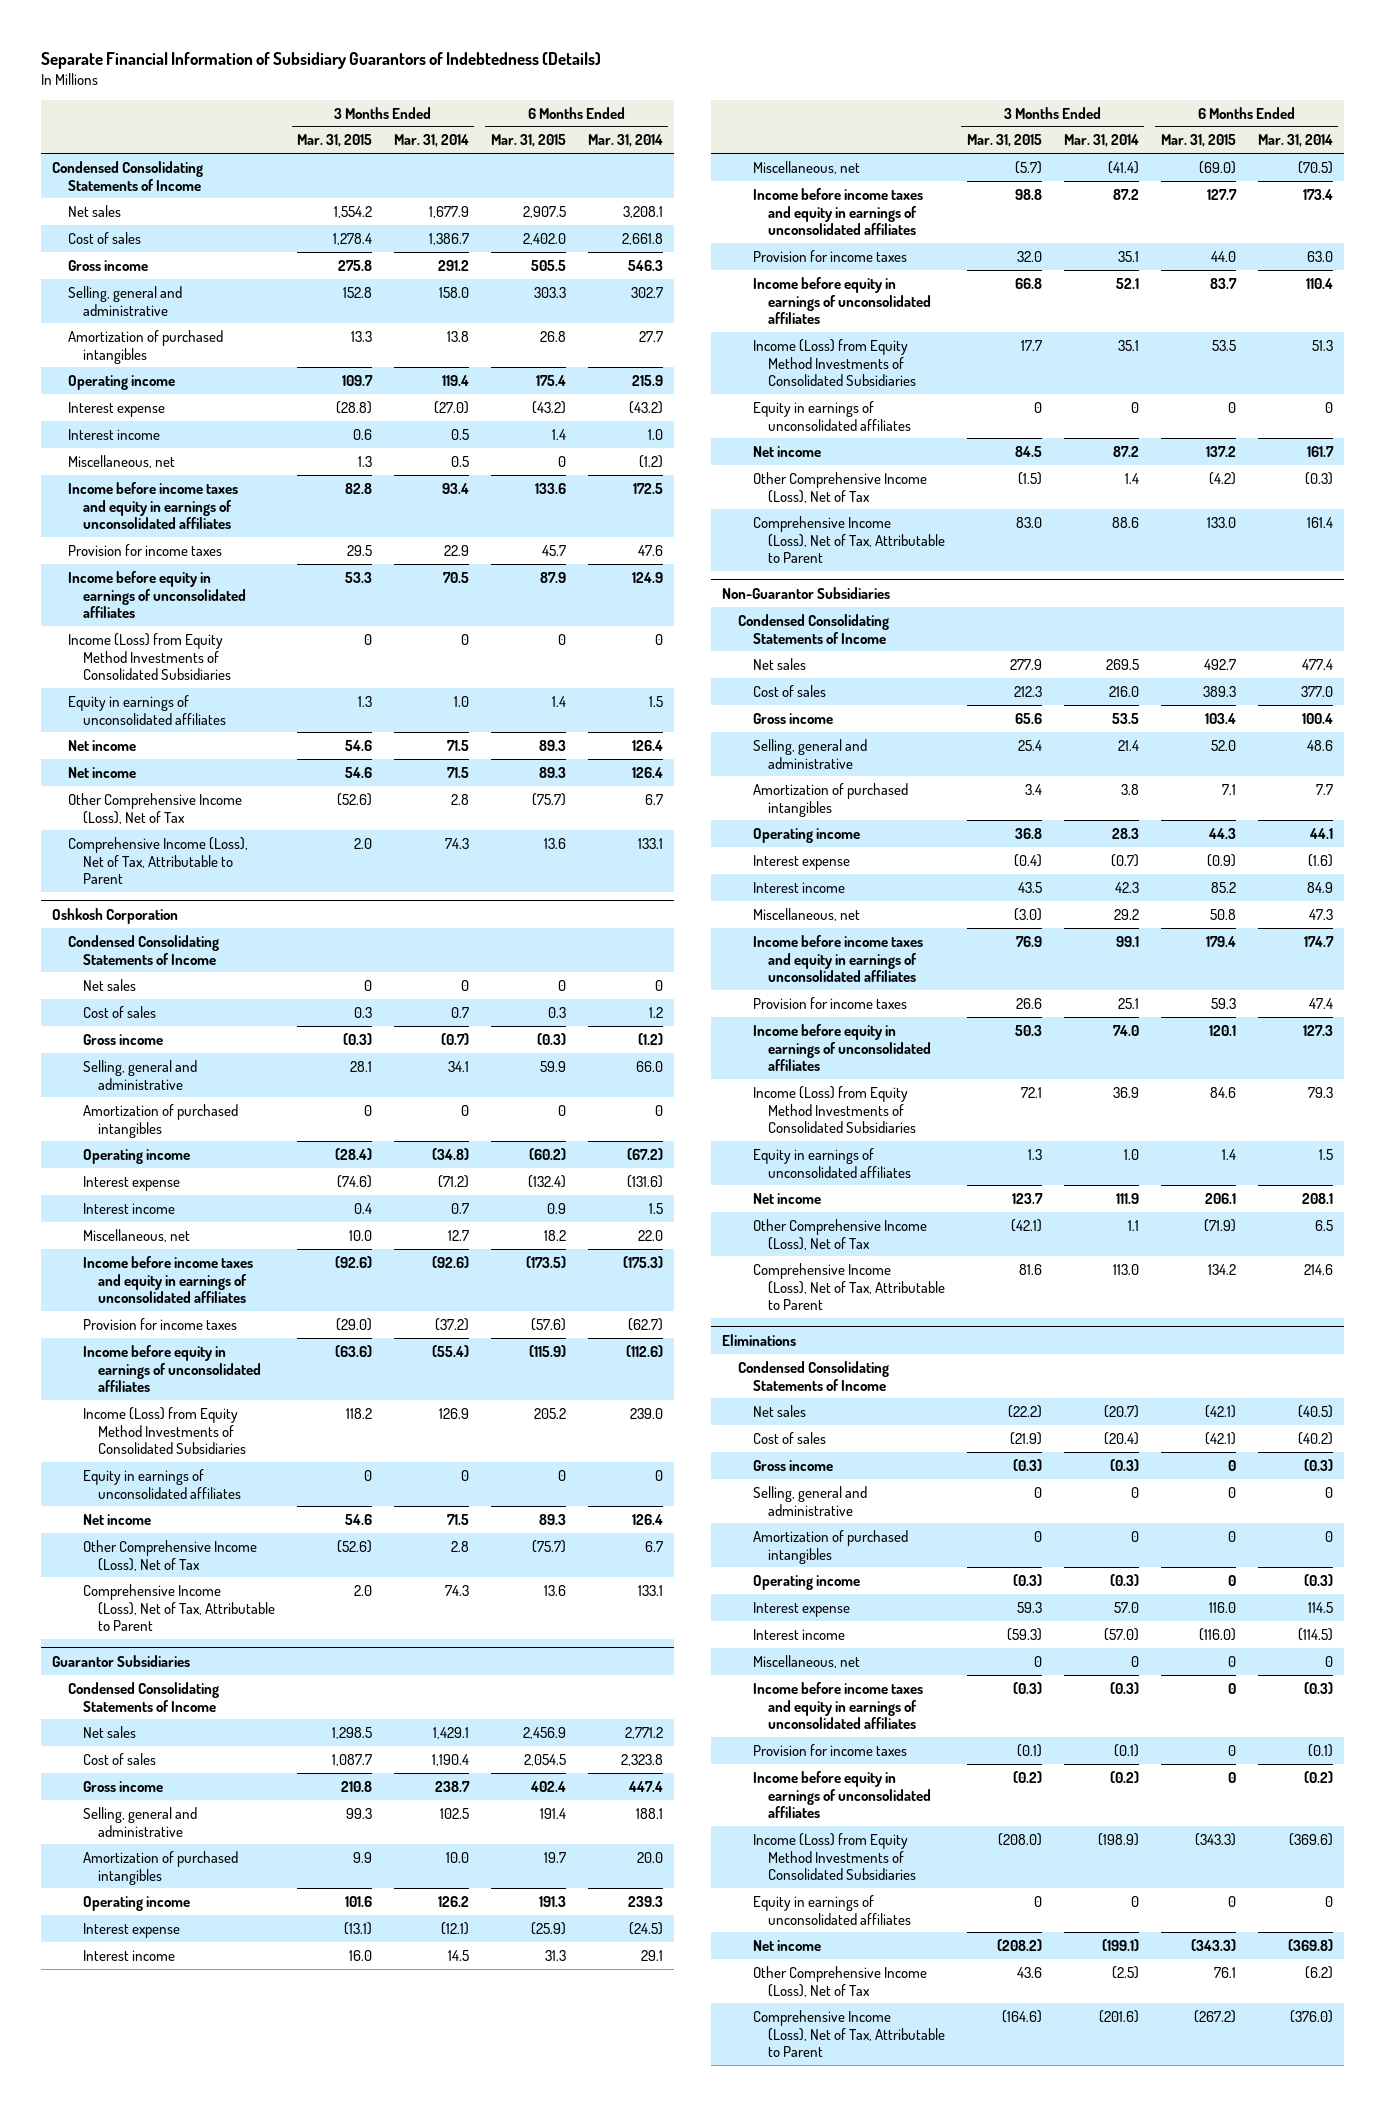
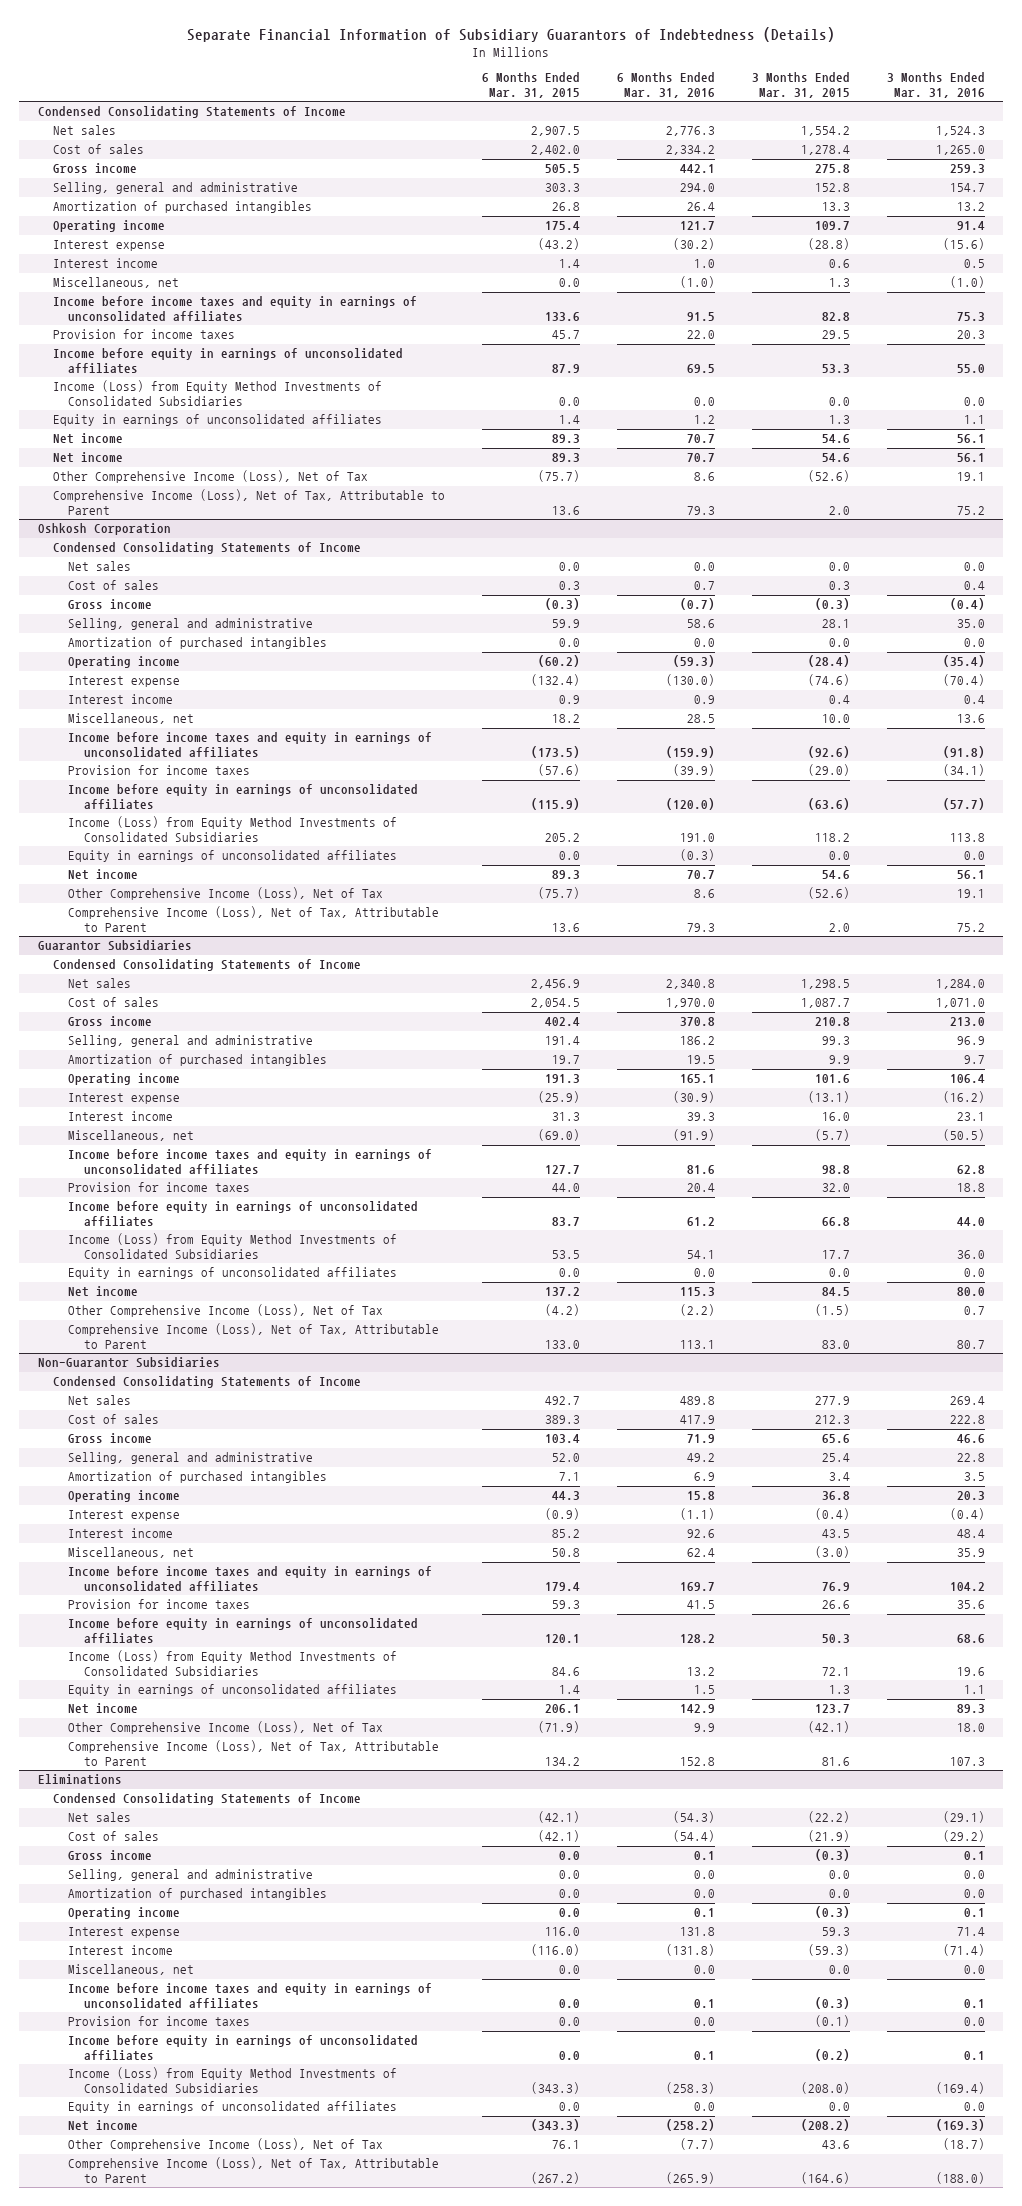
[393,134,469,148] Mar. 31, 2014 -> none
[587,134,663,148] Mar. 31, 2014 -> none
none -> [616,72,715,99] 6 Months Ended Mar. 31, 2016
none -> [886,72,985,99] 3 Months Ended Mar. 31, 2016
[557,455,566,467] 0 -> [558,278,580,288] 0.0
[364,633,373,645] 0 -> [828,396,850,406] 0.0
[557,633,566,645] 0 -> [558,396,580,406] 0.0
[364,979,373,991] 0 -> [828,562,850,572] 0.0
[557,979,566,991] 0 -> [558,562,580,572] 0.0
[364,1104,373,1116] 0 -> [828,638,850,648] 0.0
[557,1104,566,1116] 0 -> [558,638,580,648] 0.0
[364,1469,373,1481] 0 -> [828,851,850,861] 0.0
[557,1469,566,1481] 0 -> [558,851,580,861] 0.0
[1033,401,1042,413] 0 -> [828,1268,850,1278] 0.0
[1227,401,1236,413] 0 -> [558,1268,580,1278] 0.0
[1227,1459,1236,1471] 0 -> [558,1851,580,1861] 0.0
[1033,1486,1042,1498] 0 -> [828,1870,850,1880] 0.0
[1227,1486,1236,1498] 0 -> [558,1870,580,1880] 0.0
[1033,1530,1042,1542] 0 -> [828,1889,850,1899] 0.0
[1227,1530,1236,1542] 0 -> [558,1889,580,1899] 0.0
[1227,1574,1236,1586] 0 -> [558,1908,580,1918] 0.0
[1033,1655,1042,1667] 0 -> [828,1965,850,1975] 0.0
[1227,1655,1236,1667] 0 -> [558,1965,580,1975] 0.0
[1227,1682,1236,1694] 0 -> [558,1998,580,2008] 0.0
[1227,1744,1236,1756] 0 -> [558,2017,580,2027] 0.0
[1227,1771,1236,1783] 0 -> [558,2050,580,2060] 0.0
[1033,1895,1042,1907] 0 -> [828,2102,850,2112] 0.0
[1227,1895,1236,1907] 0 -> [558,2102,580,2112] 0.0

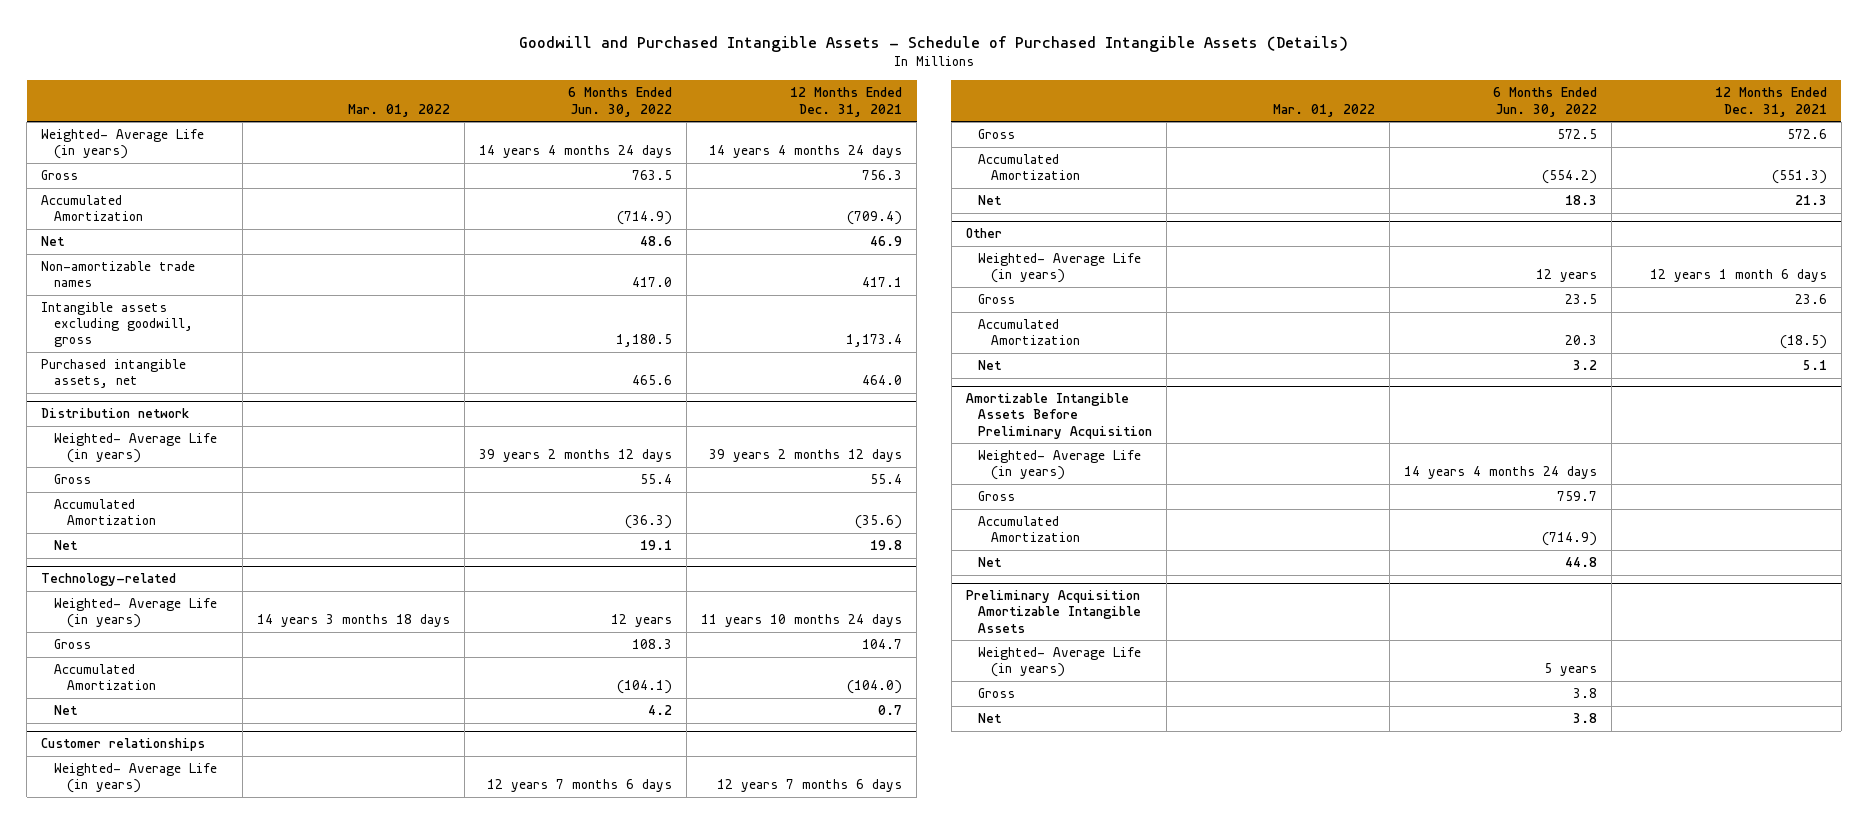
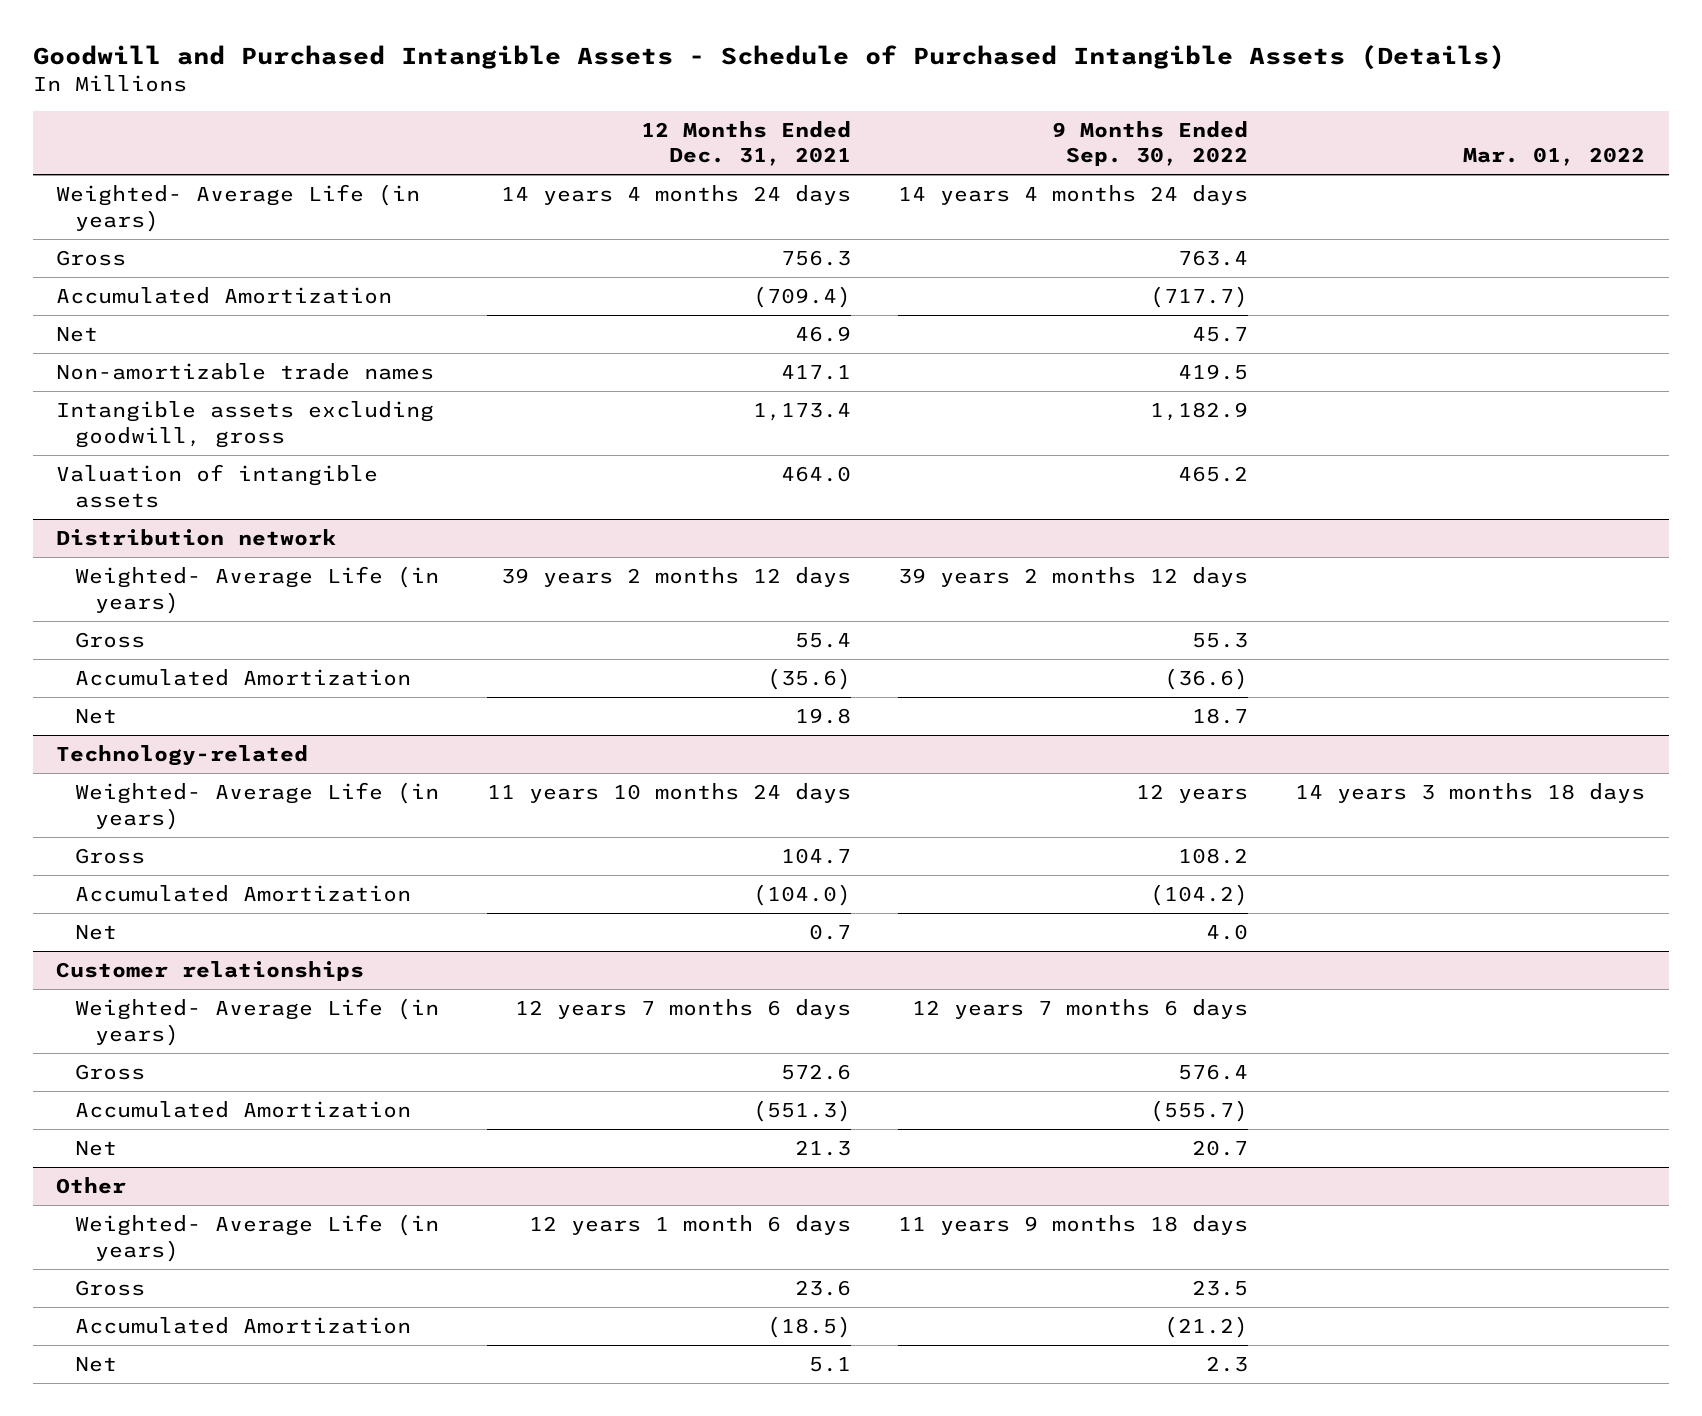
[568,87,673,117] 6 Months Ended Jun. 30, 2022 -> none
none -> [1052,120,1249,167] 9 Months Ended Sep. 30, 2022
[41,359,187,389] Purchased intangible assets, net -> [56,464,379,508] Valuation of intangible assets
[965,393,1153,439] Amortizable Intangible Assets Before Preliminary Acquisition -> none
[978,450,1142,481] Weighted- Average Life (in years) -> none
[978,491,1016,502] Gross -> none
[978,516,1081,543] Accumulated Amortization -> none
[978,557,1003,568] Net -> none
[965,590,1142,633] Preliminary Acquisition Amortizable Intangible Assets -> none
[978,647,1142,678] Weighted- Average Life (in years) -> none
[978,688,1016,699] Gross -> none
[978,713,1003,724] Net -> none

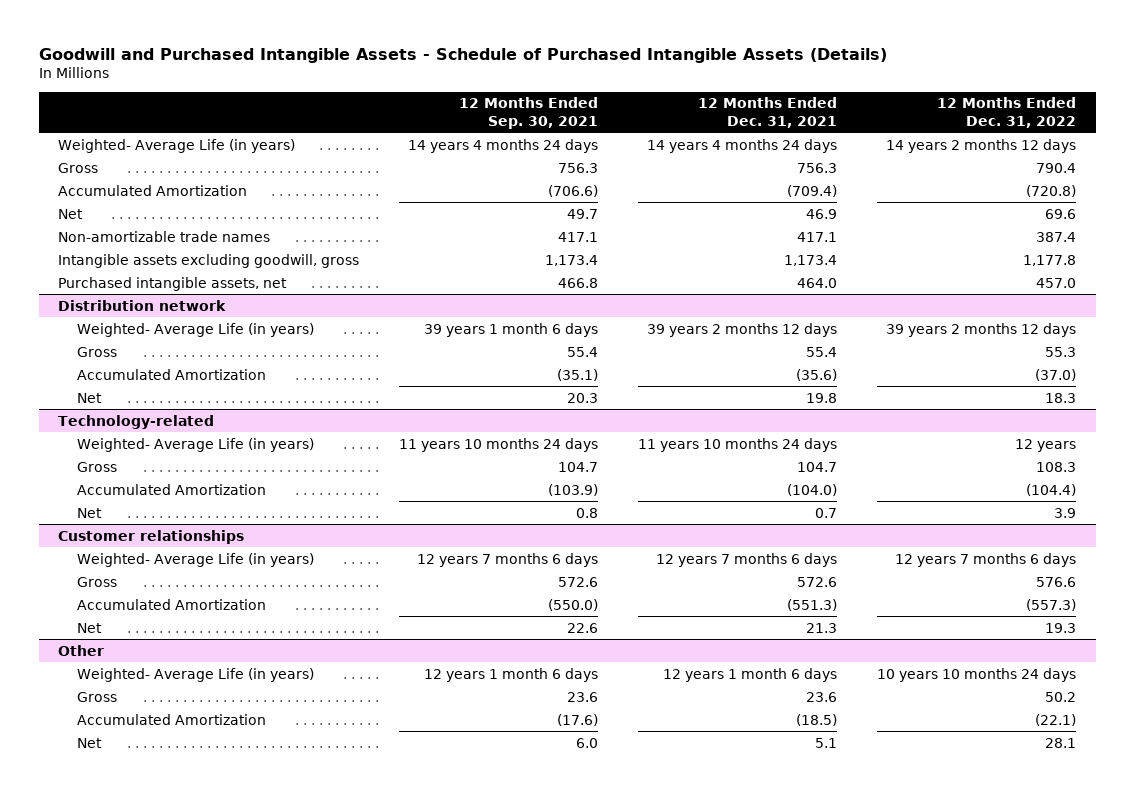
[1052,120,1249,167] 9 Months Ended Sep. 30, 2022 -> none
[1463,147,1646,167] Mar. 01, 2022 -> none
none -> [459,97,599,129] 12 Months Ended Sep. 30, 2021
none -> [937,97,1077,128] 12 Months Ended Dec. 31, 2022
[56,464,379,508] Valuation of intangible assets -> [58,276,288,291] Purchased intangible assets, net

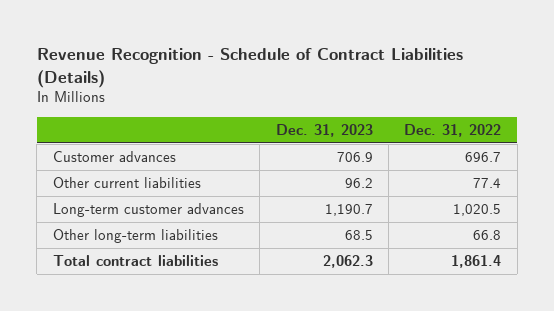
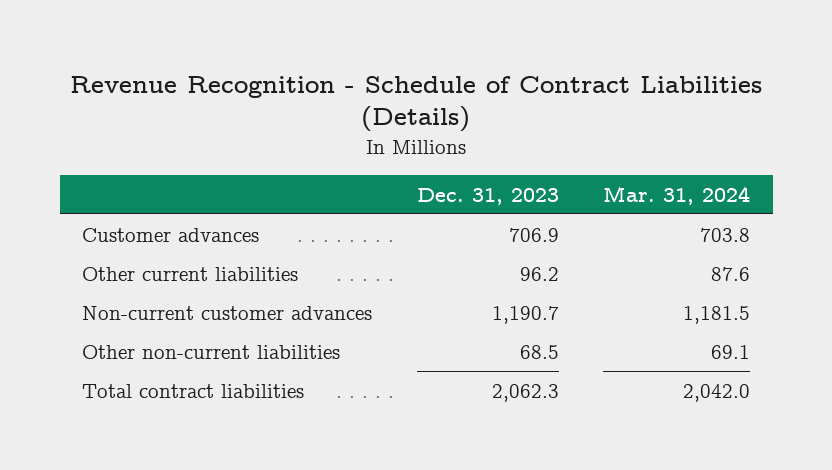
[404,124,502,138] Dec. 31, 2022 -> none
none -> [603,185,751,205] Mar. 31, 2024
[52,202,244,217] Long-term customer advances -> [81,305,372,320] Non-current customer advances
[52,228,218,243] Other long-term liabilities -> [81,344,340,359] Other non-current liabilities

